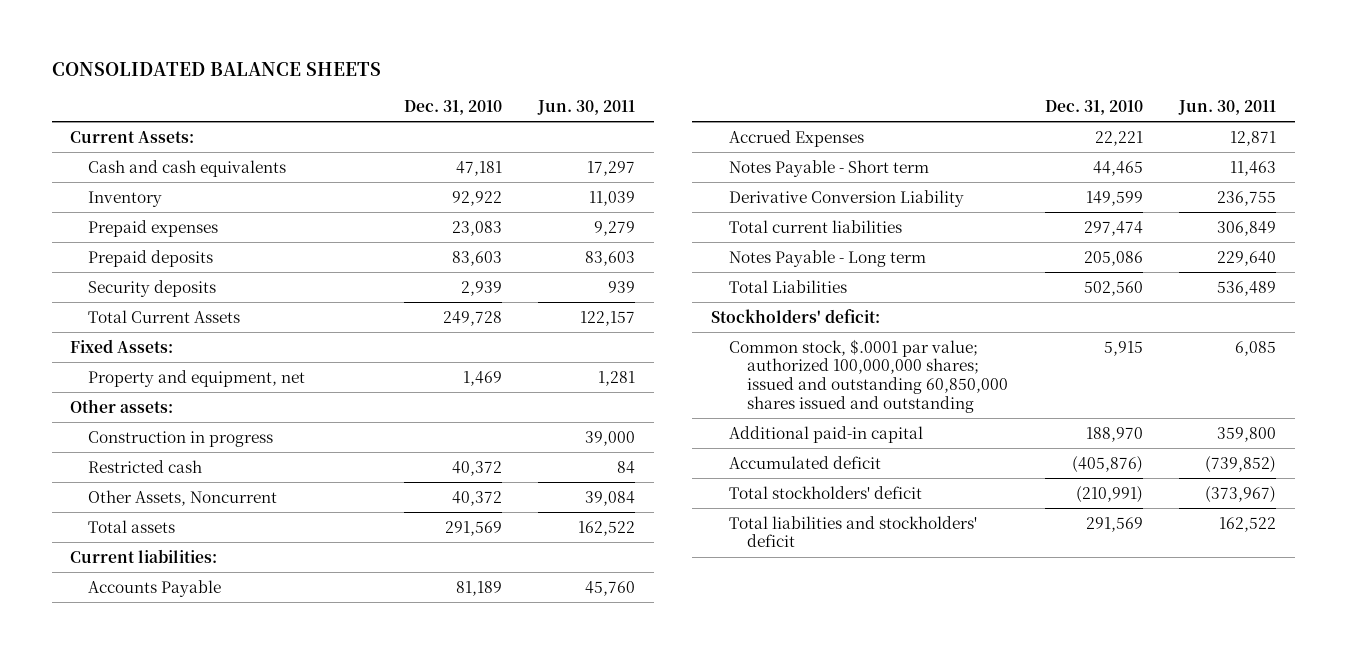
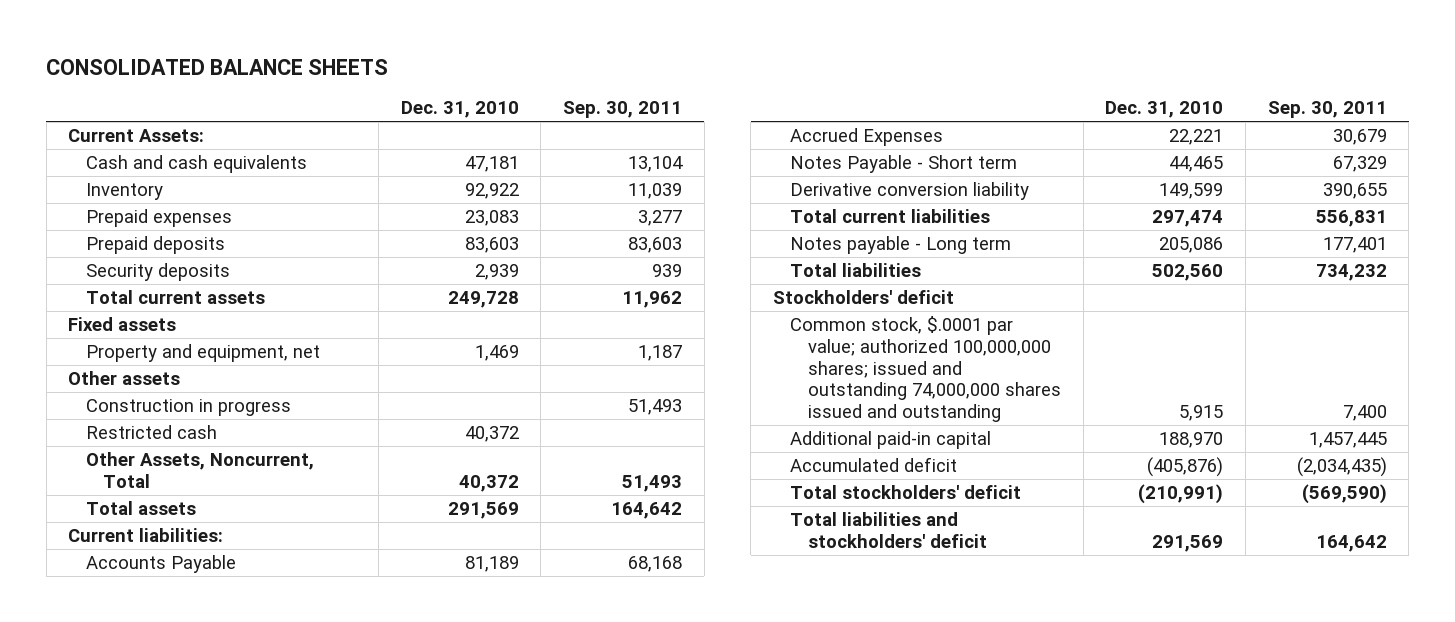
[537,99,636,115] Jun. 30, 2011 -> none
none -> [563,101,683,119] Sep. 30, 2011
[88,309,241,323] Total Current Assets -> [85,290,265,305] Total current assets
[69,338,173,353] Fixed Assets: -> [68,317,177,332] Fixed assets
[69,398,173,413] Other assets: -> [68,371,181,386] Other assets
[88,489,278,506] Other Assets, Noncurrent -> [85,452,314,488] Other Assets, Noncurrent, Total
[728,189,964,207] Derivative Conversion Liability -> [790,182,1030,201] Derivative conversion liability
[728,249,926,267] Notes Payable - Long term -> [790,236,1012,255] Notes payable - Long term
[728,279,847,293] Total Liabilities -> [790,263,922,278] Total liabilities
[710,308,880,323] Stockholders' deficit: -> [772,290,954,305] Stockholders' deficit
[728,338,1009,413] Common stock, $.0001 par value; authorized 100,000,000 shares; issued and outstanding 60,850,000 shares issued and outstanding -> [790,316,1062,422] Common stock, $.0001 par value; authorized 100,000,000 shares; issued and outstanding 74,000,000 shares issued and outstanding

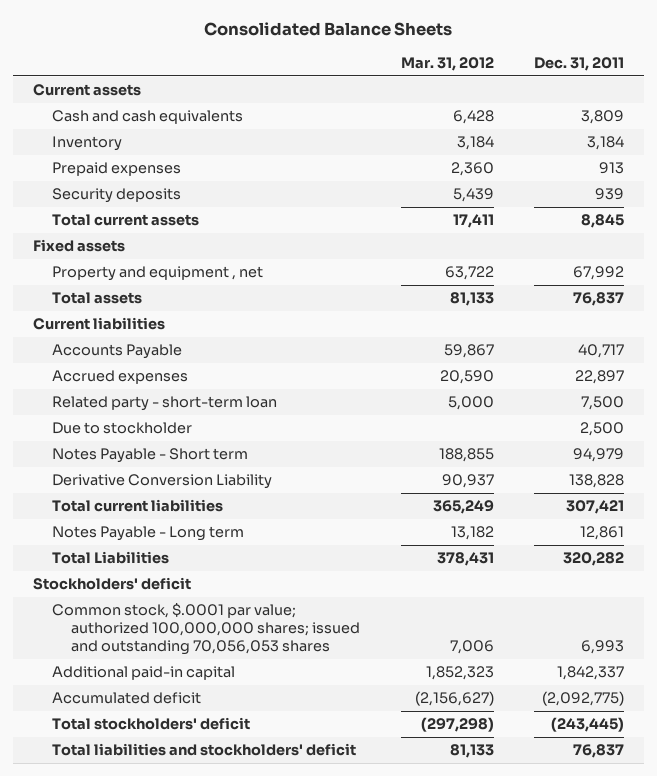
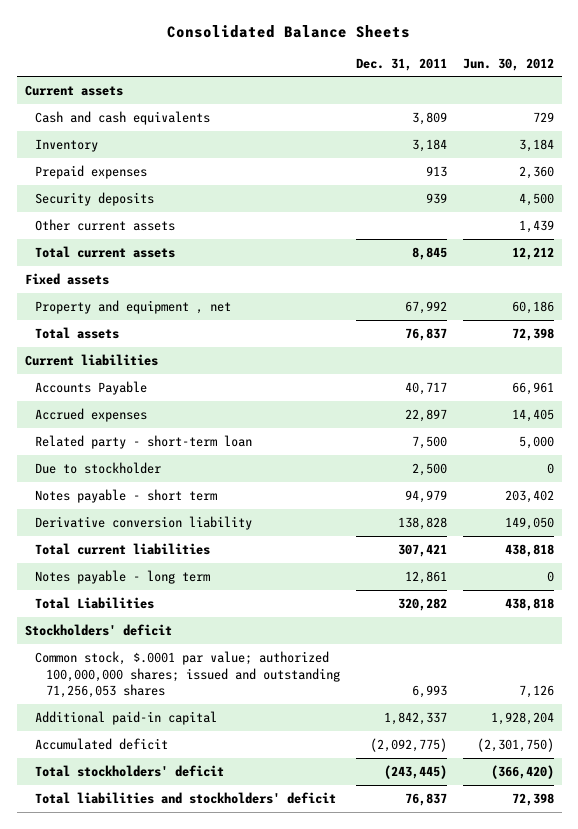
[400,56,494,71] Mar. 31, 2012 -> none
none -> [462,57,554,71] Jun. 30, 2012
none -> [35,218,176,231] Other current assets
[52,448,249,464] Notes Payable - Short term -> [35,488,218,503] Notes payable - short term
[52,474,273,490] Derivative Conversion Liability -> [35,515,253,530] Derivative conversion liability
[52,526,245,542] Notes Payable - Long term -> [35,569,211,584] Notes payable - long term
[52,603,361,656] Common stock, $.0001 par value; authorized 100,000,000 shares; issued and outstanding 70,056,053 shares -> [35,650,340,699] Common stock, $.0001 par value; authorized 100,000,000 shares; issued and outstanding 71,256,053 shares

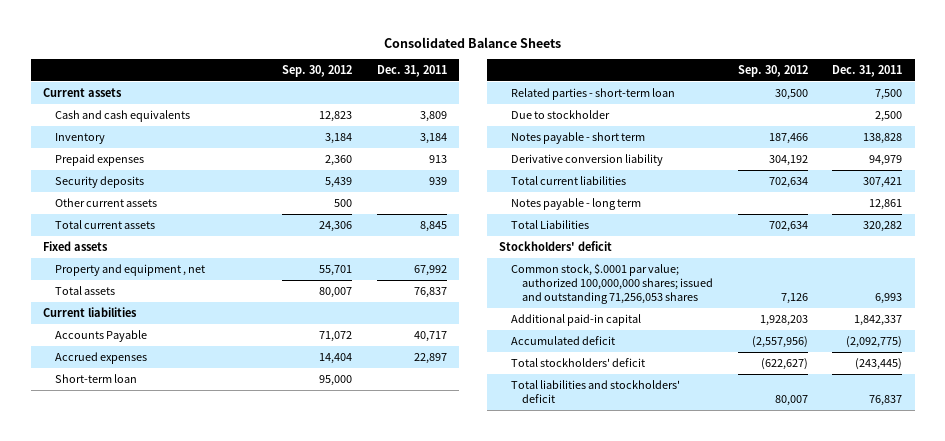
[462,57,554,71] Jun. 30, 2012 -> none
none -> [282,64,353,77] Sep. 30, 2012
none -> [54,373,137,383] Short-term loan
[35,434,253,449] Related party - short-term loan -> [510,87,675,100] Related parties - short-term loan
[404,489,447,503] 94,979 -> [863,132,903,144] 138,828
[397,516,447,530] 138,828 -> [869,154,903,166] 94,979

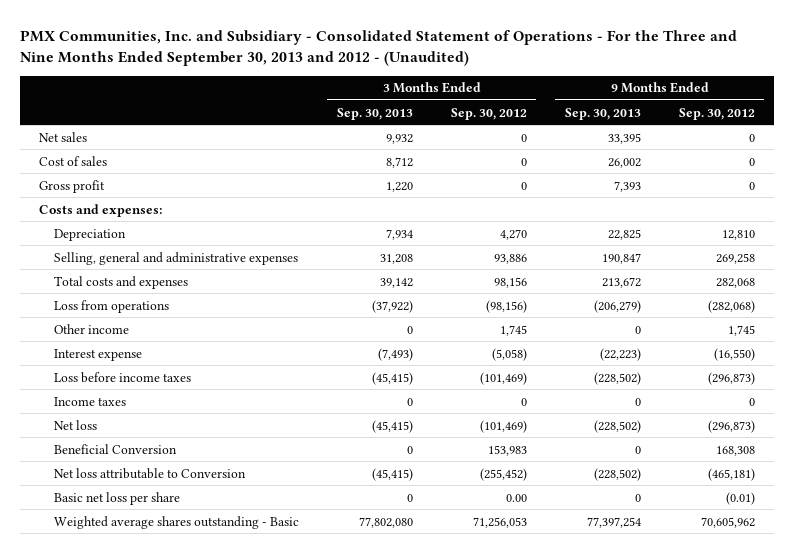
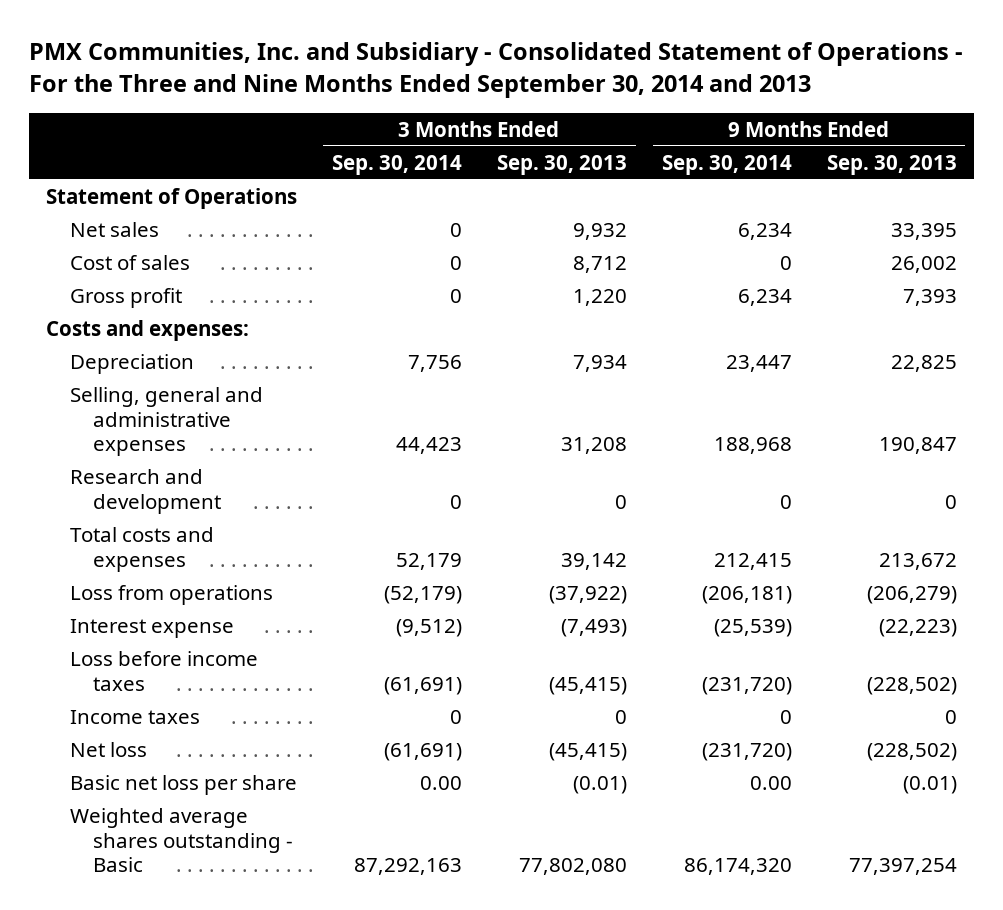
[19,29,737,66] PMX Communities, Inc. and Subsidiary - Consolidated Statement of Operations - For the Three and Nine Months Ended September 30, 2013 and 2012 - (Unaudited) -> [28,42,963,99] PMX Communities, Inc. and Subsidiary - Consolidated Statement of Operations - For the Three and Nine Months Ended September 30, 2014 and 2013
[450,107,527,120] Sep. 30, 2012 -> none
[678,107,755,120] Sep. 30, 2012 -> none
none -> [331,154,462,175] Sep. 30, 2014
none -> [661,154,792,175] Sep. 30, 2014
none -> [46,187,298,209] Statement of Operations
none -> [69,468,222,514] Research and development
[53,323,129,334] Other income -> none
[53,443,177,454] Beneficial Conversion -> none
[53,467,246,479] Net loss attributable to Conversion -> none
[406,493,413,502] 0 -> [572,775,627,794] (0.01)
[634,493,641,502] 0 -> [902,775,957,794] (0.01)

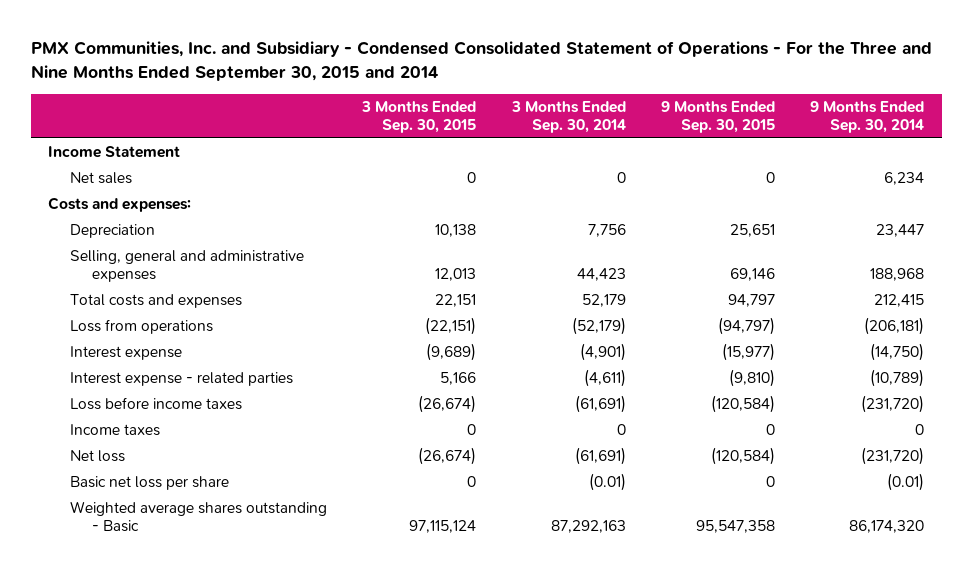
[28,42,963,99] PMX Communities, Inc. and Subsidiary - Consolidated Statement of Operations - For the Three and Nine Months Ended September 30, 2014 and 2013 -> [30,41,932,82] PMX Communities, Inc. and Subsidiary - Condensed Consolidated Statement of Operations - For the Three and Nine Months Ended September 30, 2015 and 2014
[496,154,627,175] Sep. 30, 2013 -> none
[826,154,957,175] Sep. 30, 2013 -> none
none -> [361,100,477,133] 3 Months Ended Sep. 30, 2015
none -> [660,100,775,133] 9 Months Ended Sep. 30, 2015
[46,187,298,209] Statement of Operations -> [48,146,181,159] Income Statement
[69,254,190,270] Cost of sales -> none
[69,287,182,308] Gross profit -> none
[69,468,222,514] Research and development -> none
[395,618,462,637] (9,512) -> [579,343,626,362] (4,901)
[713,618,792,637] (25,539) -> [870,343,925,362] (14,750)
none -> [70,372,294,387] Interest expense - related parties
[419,775,462,790] 0.00 -> [588,473,626,492] (0.01)
[749,775,792,790] 0.00 -> [887,473,925,492] (0.01)

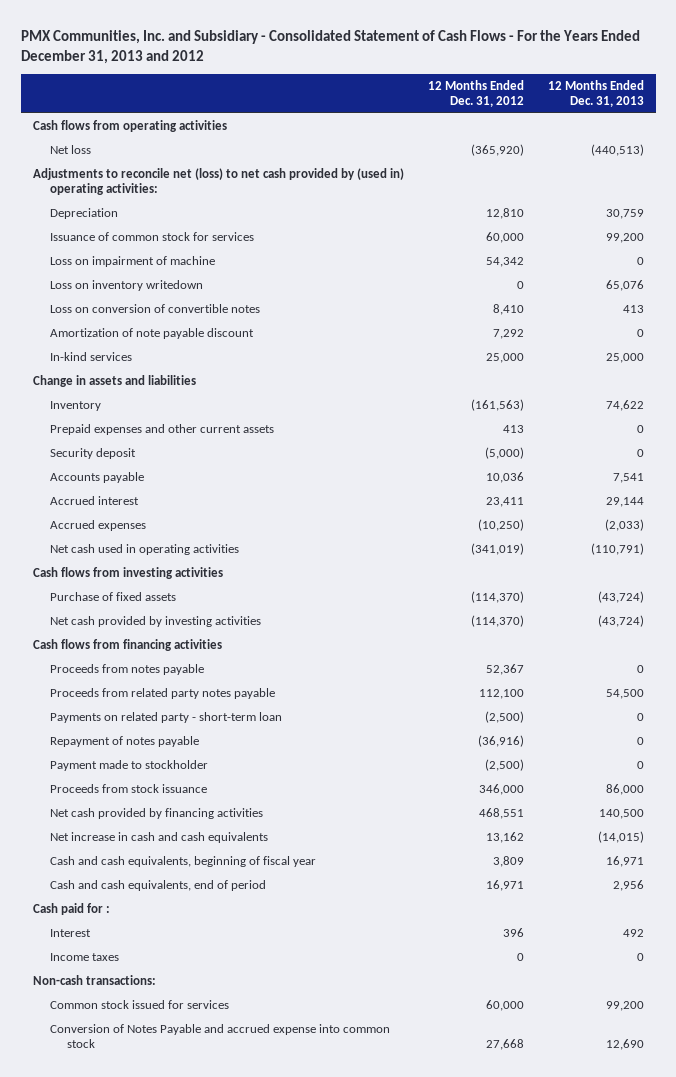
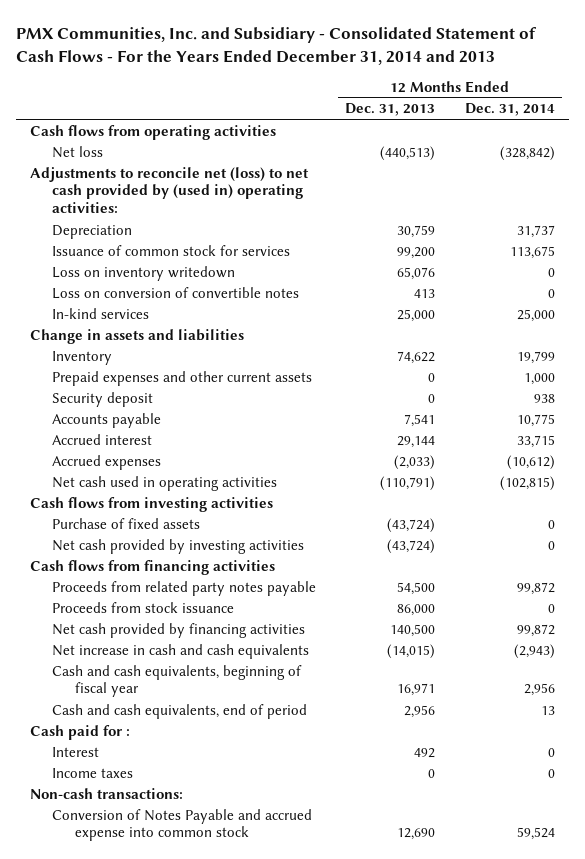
[20,29,640,64] PMX Communities, Inc. and Subsidiary - Consolidated Statement of Cash Flows - For the Years Ended December 31, 2013 and 2012 -> [15,26,537,65] PMX Communities, Inc. and Subsidiary - Consolidated Statement of Cash Flows - For the Years Ended December 31, 2014 and 2013
[427,80,524,108] 12 Months Ended Dec. 31, 2012 -> none
none -> [464,103,555,117] Dec. 31, 2014
[49,256,215,268] Loss on impairment of machine -> none
[49,328,254,340] Amortization of note payable discount -> none
[49,664,204,676] Proceeds from notes payable -> none
[49,712,282,724] Payments on related party - short-term loan -> none
[49,736,199,748] Repayment of notes payable -> none
[49,760,208,772] Payment made to stockholder -> none
[49,1000,229,1010] Common stock issued for services -> none

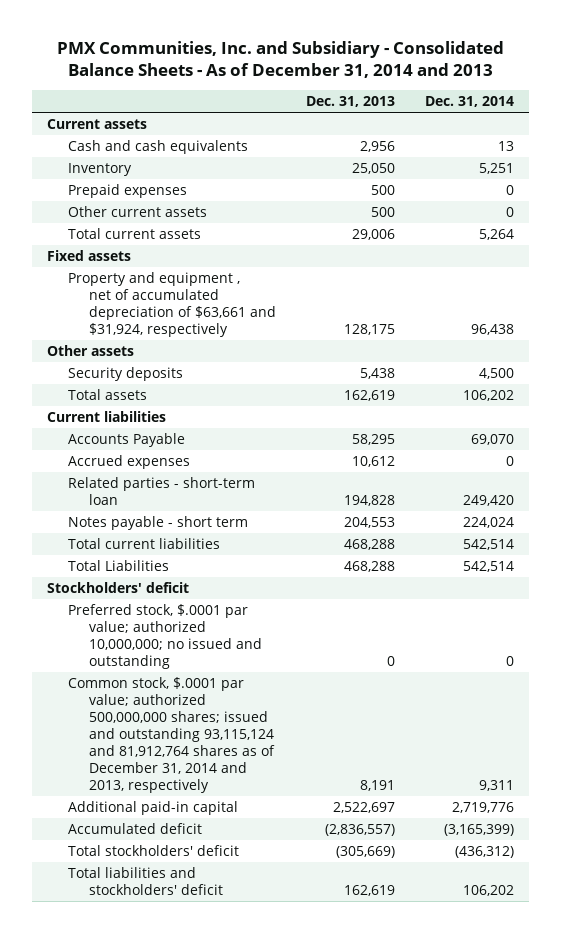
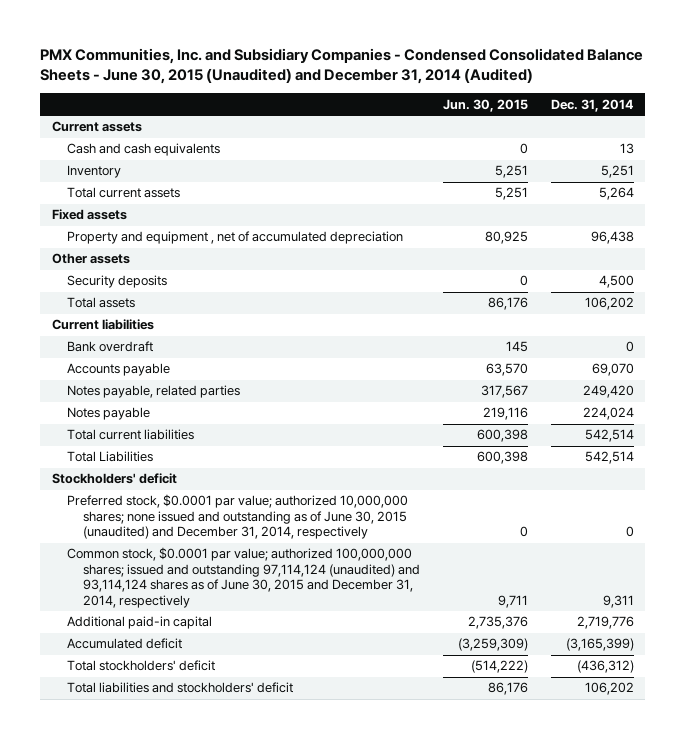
[56,41,504,79] PMX Communities, Inc. and Subsidiary - Consolidated Balance Sheets - As of December 31, 2014 and 2013 -> [40,48,644,85] PMX Communities, Inc. and Subsidiary Companies - Condensed Consolidated Balance Sheets - June 30, 2015 (Unaudited) and December 31, 2014 (Audited)
[306,96,396,108] Dec. 31, 2013 -> none
none -> [443,98,529,112] Jun. 30, 2015
[68,184,188,199] Prepaid expenses -> none
[68,206,208,218] Other current assets -> none
[68,272,277,338] Property and equipment , net of accumulated depreciation of $63,661 and $31,924, respectively -> [67,231,404,245] Property and equipment , net of accumulated depreciation
[68,455,191,470] Accrued expenses -> none
none -> [67,341,154,353] Bank overdraft
[68,433,186,448] Accounts Payable -> [67,363,171,377] Accounts payable
[68,477,256,506] Related parties - short-term loan -> [67,385,241,399] Notes payable, related parties
[68,516,249,531] Notes payable - short term -> [67,407,151,421] Notes payable
[68,604,263,670] Preferred stock, $.0001 par value; authorized 10,000,000; no issued and outstanding -> [67,494,409,540] Preferred stock, $0.0001 par value; authorized 10,000,000 shares; none issued and outstanding as of June 30, 2015 (unaudited) and December 31, 2014, respectively
[68,677,276,794] Common stock, $.0001 par value; authorized 500,000,000 shares; issued and outstanding 93,115,124 and 81,912,764 shares as of December 31, 2014 and 2013, respectively -> [67,547,421,608] Common stock, $0.0001 par value; authorized 100,000,000 shares; issued and outstanding 97,114,124 (unaudited) and 93,114,124 shares as of June 30, 2015 and December 31, 2014, respectively

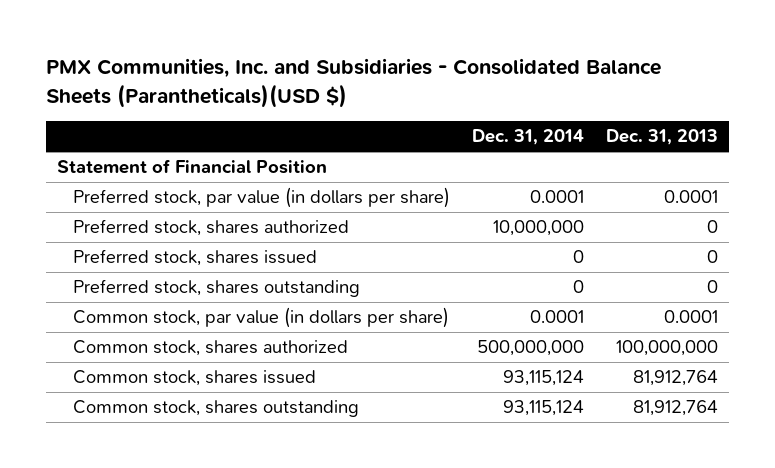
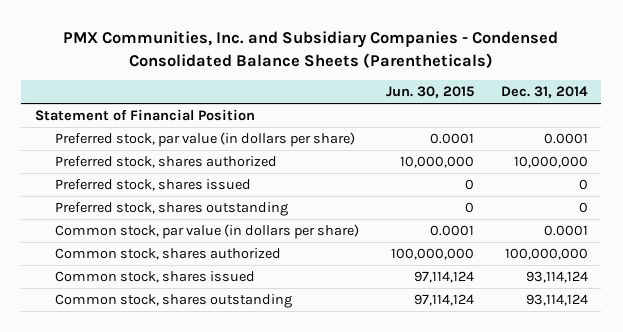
[45,58,661,108] PMX Communities, Inc. and Subsidiaries - Consolidated Balance Sheets (Parantheticals)(USD $) -> [63,31,559,68] PMX Communities, Inc. and Subsidiary Companies - Condensed Consolidated Balance Sheets (Parentheticals)
[606,129,719,146] Dec. 31, 2013 -> none
none -> [385,86,474,99] Jun. 30, 2015
[477,340,585,357] 500,000,000 -> [504,247,588,260] 100,000,000
[503,370,585,387] 93,115,124 -> [525,270,588,283] 93,114,124
[503,400,585,417] 93,115,124 -> [525,293,588,306] 93,114,124

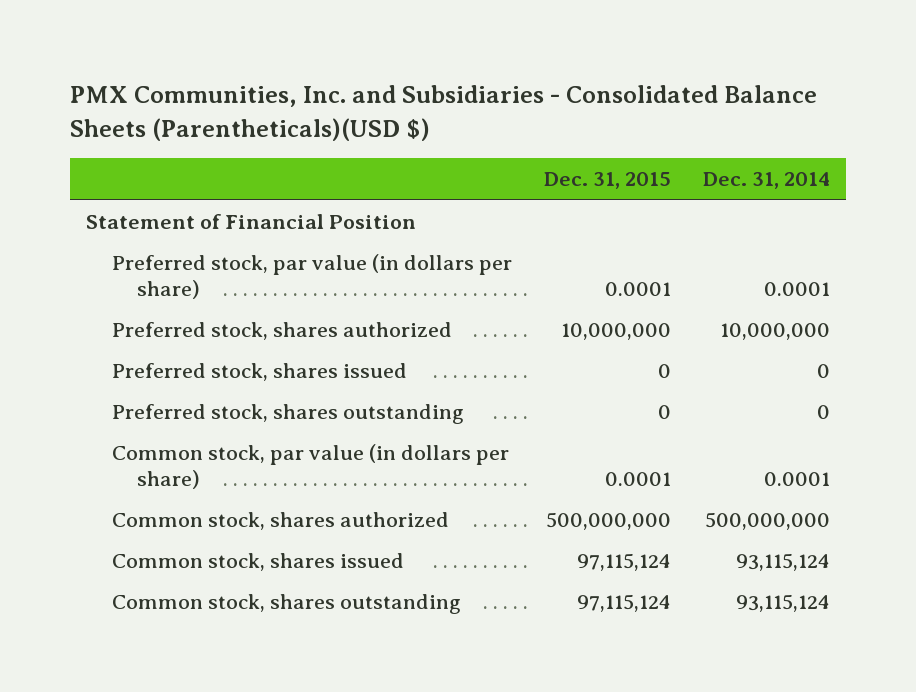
[63,31,559,68] PMX Communities, Inc. and Subsidiary Companies - Condensed Consolidated Balance Sheets (Parentheticals) -> [70,85,818,141] PMX Communities, Inc. and Subsidiaries - Consolidated Balance Sheets (Parentheticals)(USD $)
[385,86,474,99] Jun. 30, 2015 -> none
none -> [543,172,671,190] Dec. 31, 2015
[504,247,588,260] 100,000,000 -> [704,512,830,531] 500,000,000
[525,270,588,283] 93,114,124 -> [735,553,830,572] 93,115,124
[525,293,588,306] 93,114,124 -> [735,594,830,613] 93,115,124

